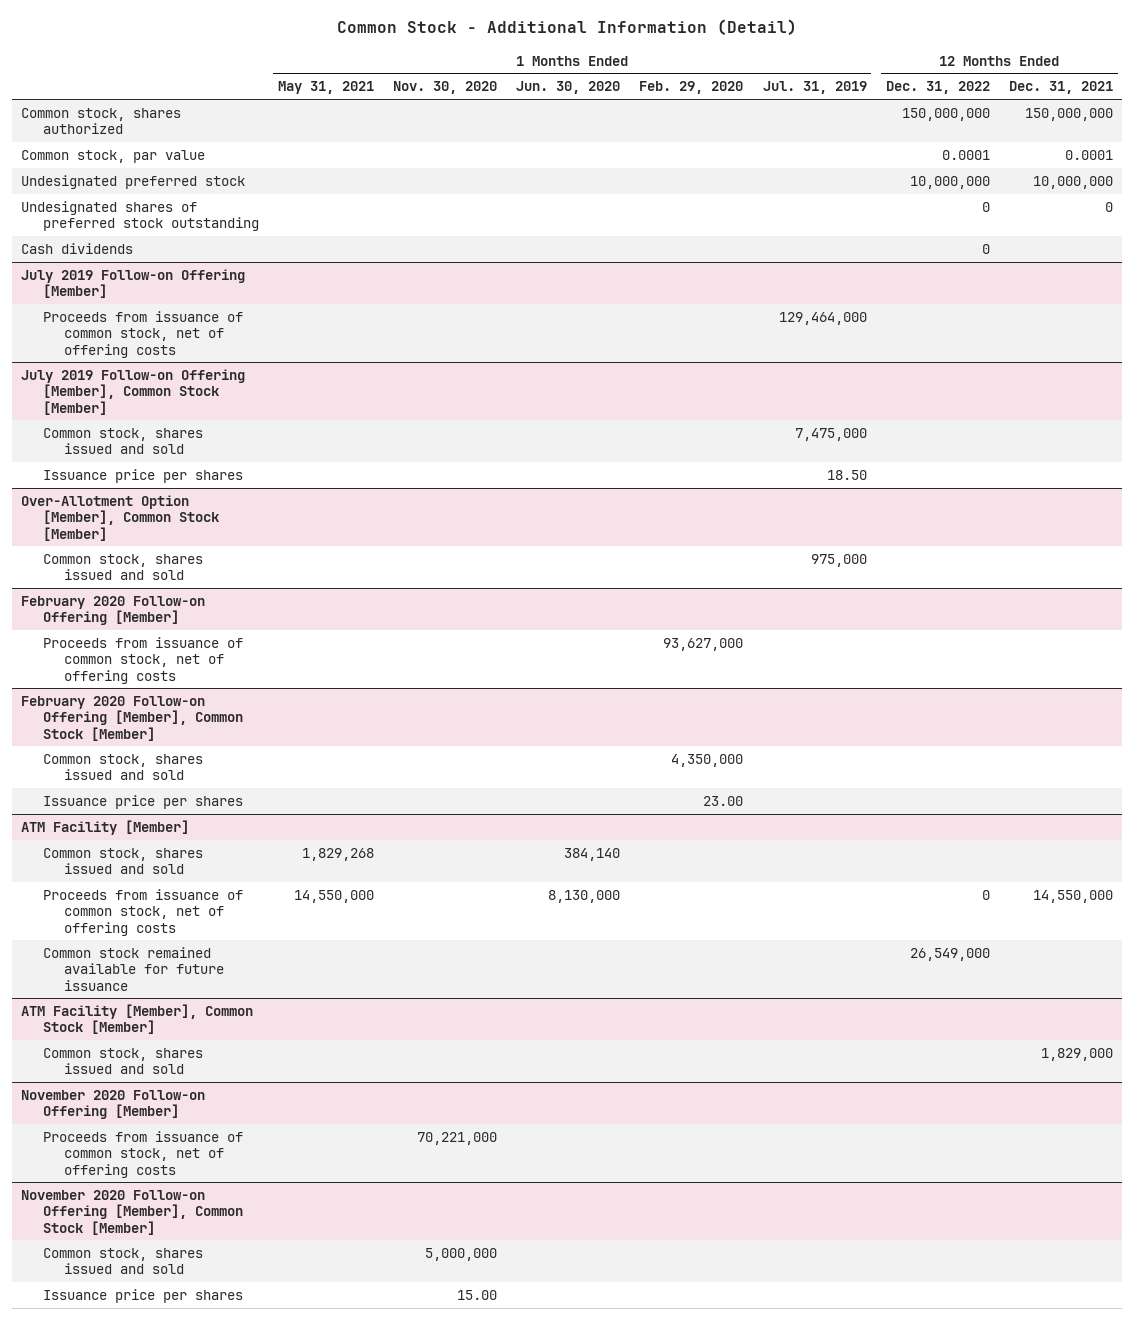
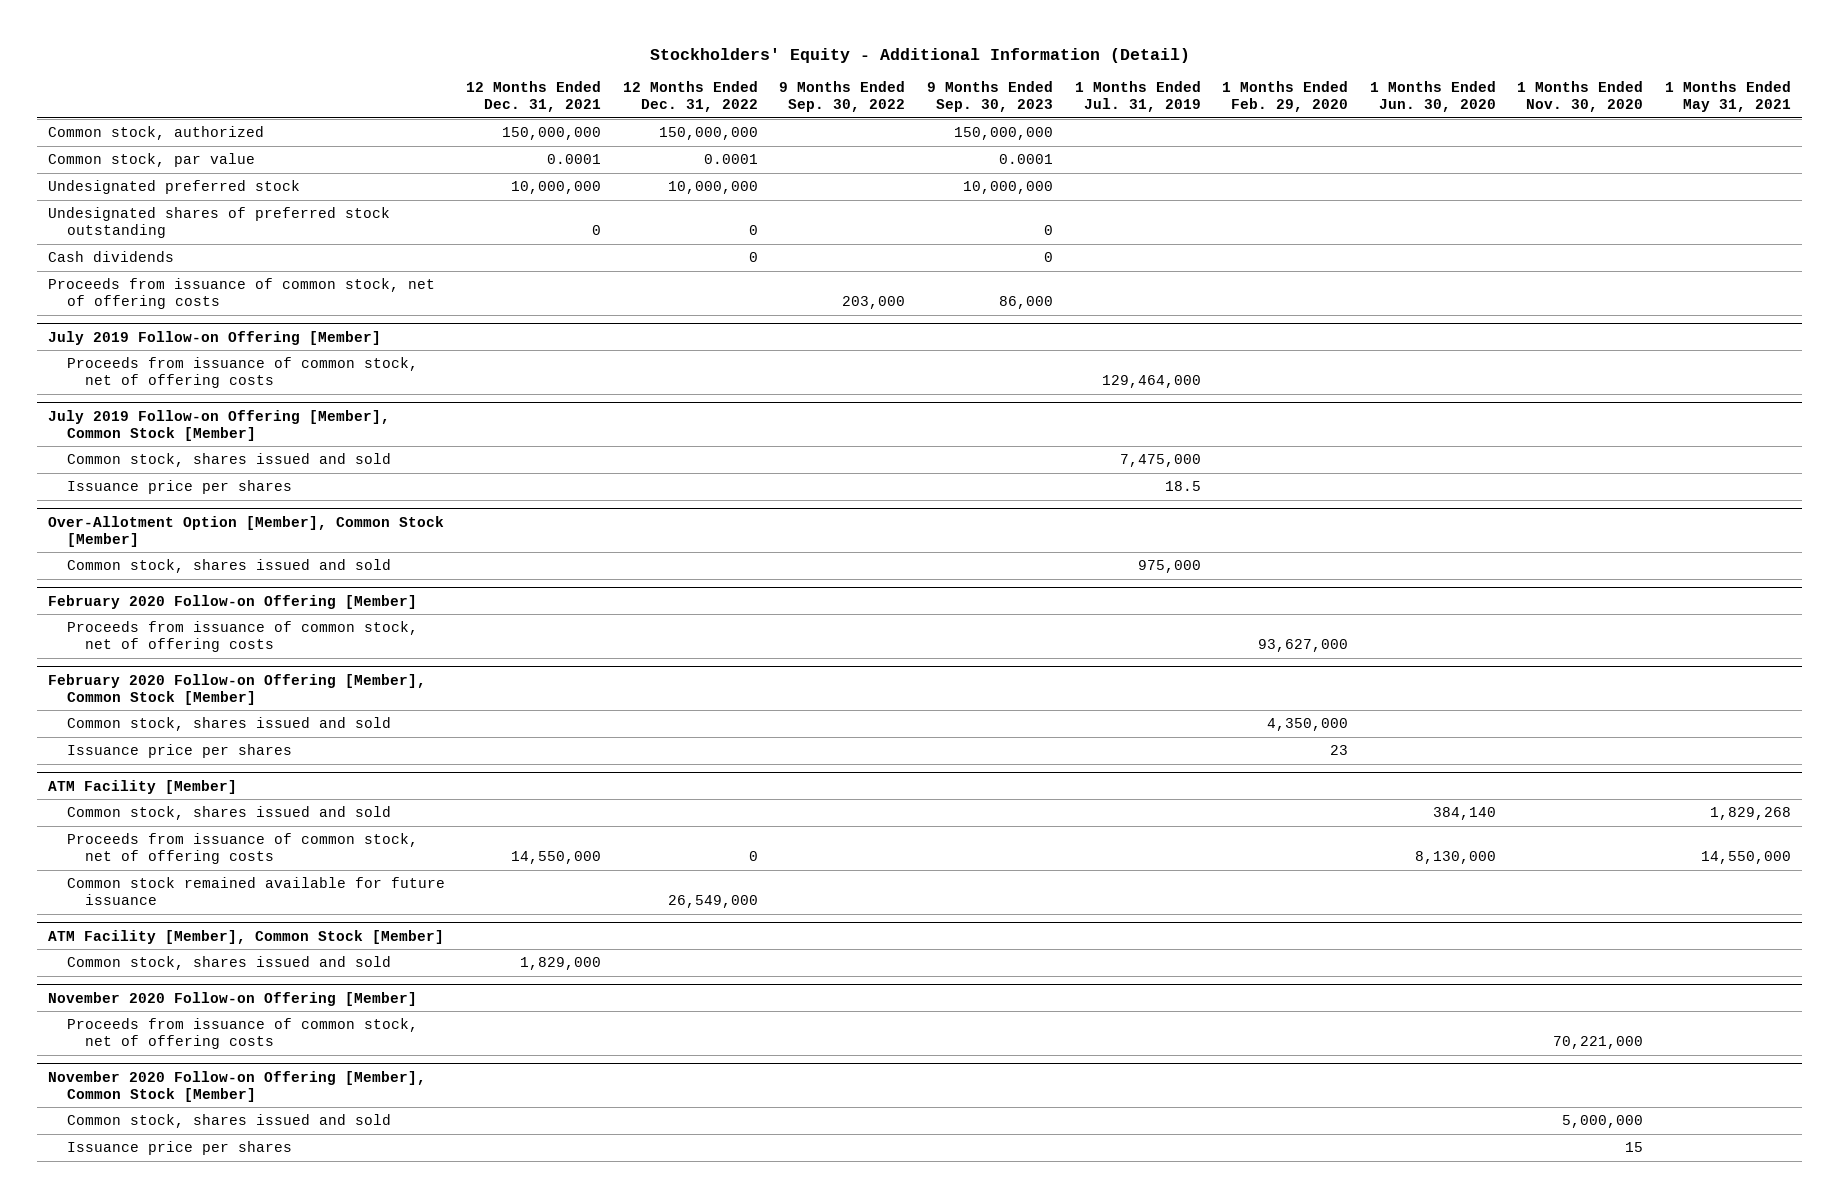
[337,19,798,36] Common Stock - Additional Information (Detail) -> [649,47,1190,63] Stockholders' Equity - Additional Information (Detail)
none -> [779,81,906,113] 9 Months Ended Sep. 30, 2022
none -> [926,81,1053,113] 9 Months Ended Sep. 30, 2023
[21,108,182,135] Common stock, shares authorized -> [48,126,265,141] Common stock, authorized
none -> [48,278,436,310] Proceeds from issuance of common stock, net of offering costs
[826,470,867,481] 18.50 -> [1164,481,1201,492] 18.5
[703,796,744,807] 23.00 -> [1330,745,1349,756] 23
[457,1290,498,1301] 15.00 -> [1625,1142,1644,1153] 15

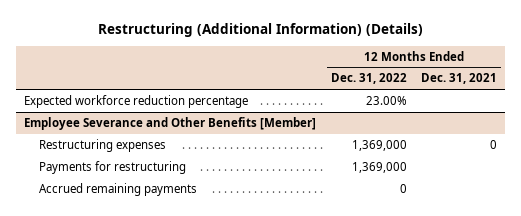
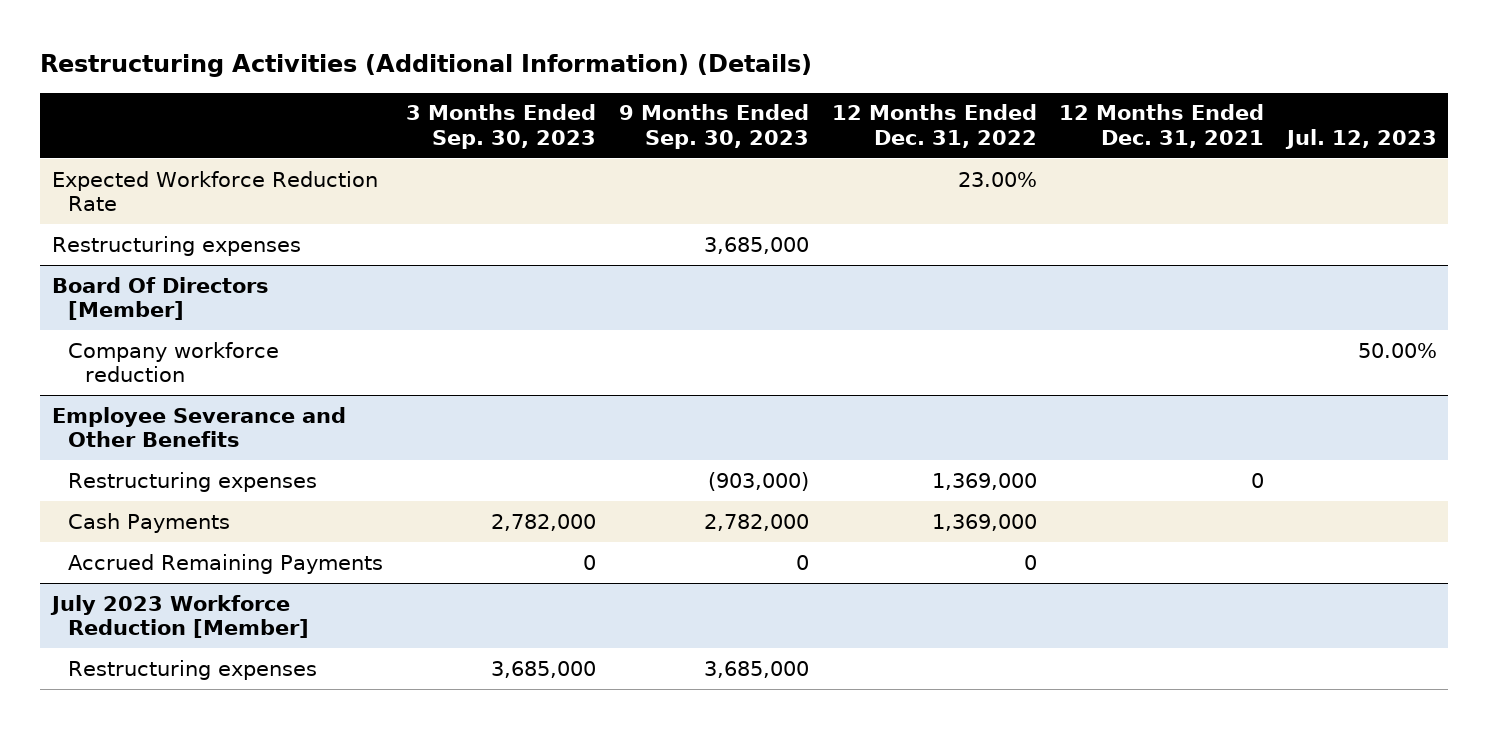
[97,23,423,38] Restructuring (Additional Information) (Details) -> [40,54,813,78] Restructuring Activities (Additional Information) (Details)
none -> [406,104,597,149] 3 Months Ended Sep. 30, 2023
none -> [618,104,809,149] 9 Months Ended Sep. 30, 2023
none -> [1284,128,1437,149] Jul. 12, 2023
[23,95,248,109] Expected workforce reduction percentage -> [51,170,378,212] Expected Workforce Reduction Rate
none -> [51,235,301,256] Restructuring expenses
none -> [51,276,269,321] Board Of Directors [Member]
none -> [68,341,280,383] Company workforce reduction
[23,117,316,131] Employee Severance and Other Benefits [Member] -> [51,406,346,448] Employee Severance and Other Benefits
[38,161,186,175] Payments for restructuring -> [68,512,231,533] Cash Payments
[38,183,197,197] Accrued remaining payments -> [68,553,384,574] Accrued Remaining Payments
none -> [49,594,310,639] July 2023 Workforce Reduction [Member]
none -> [68,659,318,680] Restructuring expenses

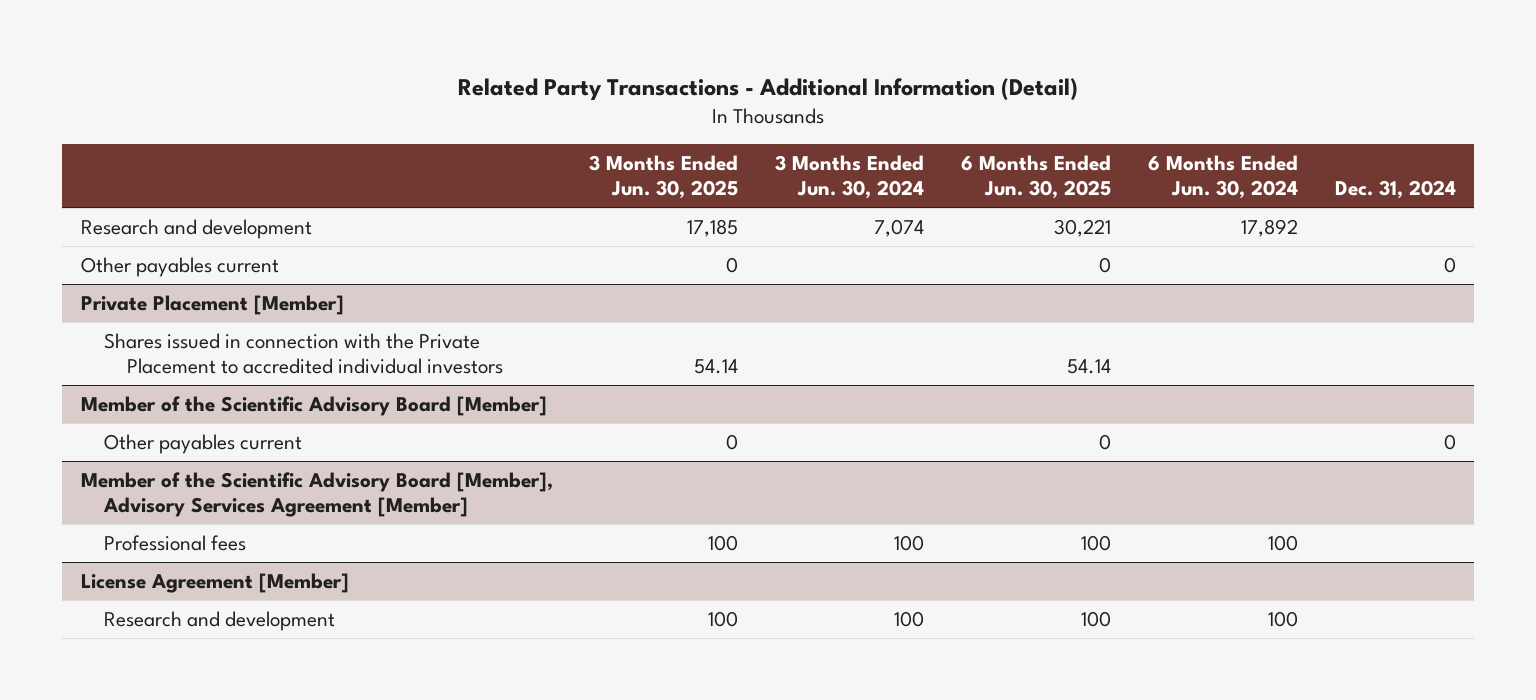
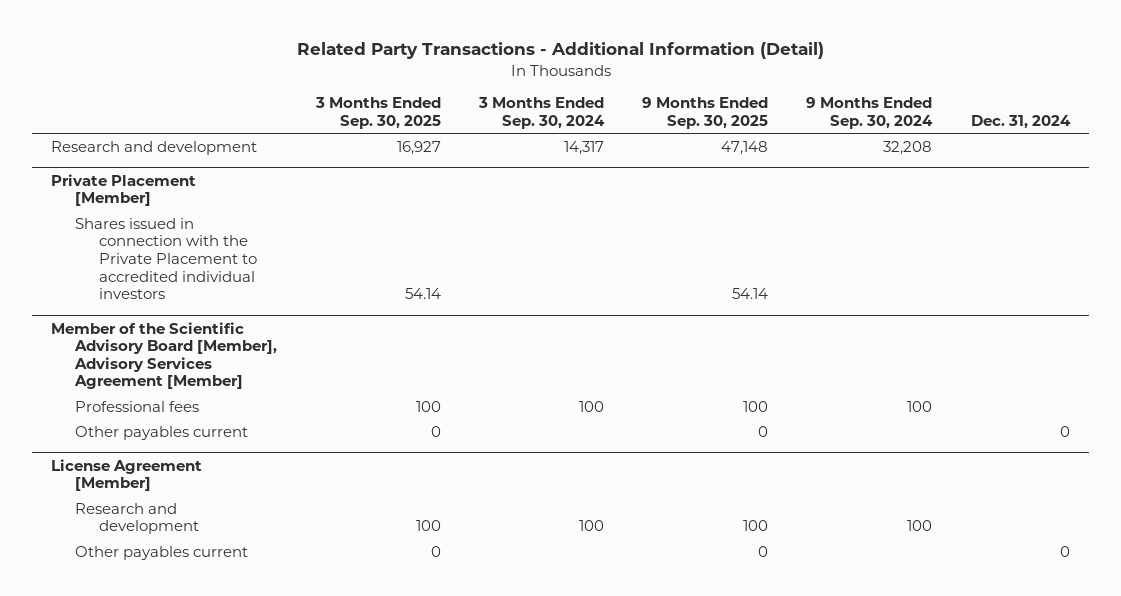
[589,155,739,199] 3 Months Ended Jun. 30, 2025 -> none
[775,155,925,199] 3 Months Ended Jun. 30, 2024 -> none
[961,155,1112,199] 6 Months Ended Jun. 30, 2025 -> none
[1147,155,1298,199] 6 Months Ended Jun. 30, 2024 -> none
none -> [314,97,441,129] 3 Months Ended Sep. 30, 2025
none -> [477,97,605,129] 3 Months Ended Sep. 30, 2024
none -> [642,97,769,129] 9 Months Ended Sep. 30, 2025
none -> [806,97,934,129] 9 Months Ended Sep. 30, 2024
[80,256,279,277] Other payables current -> none
[80,395,547,416] Member of the Scientific Advisory Board [Member] -> none
[103,433,302,454] Other payables current -> none
none -> [75,425,249,440] Other payables current
none -> [75,545,249,560] Other payables current

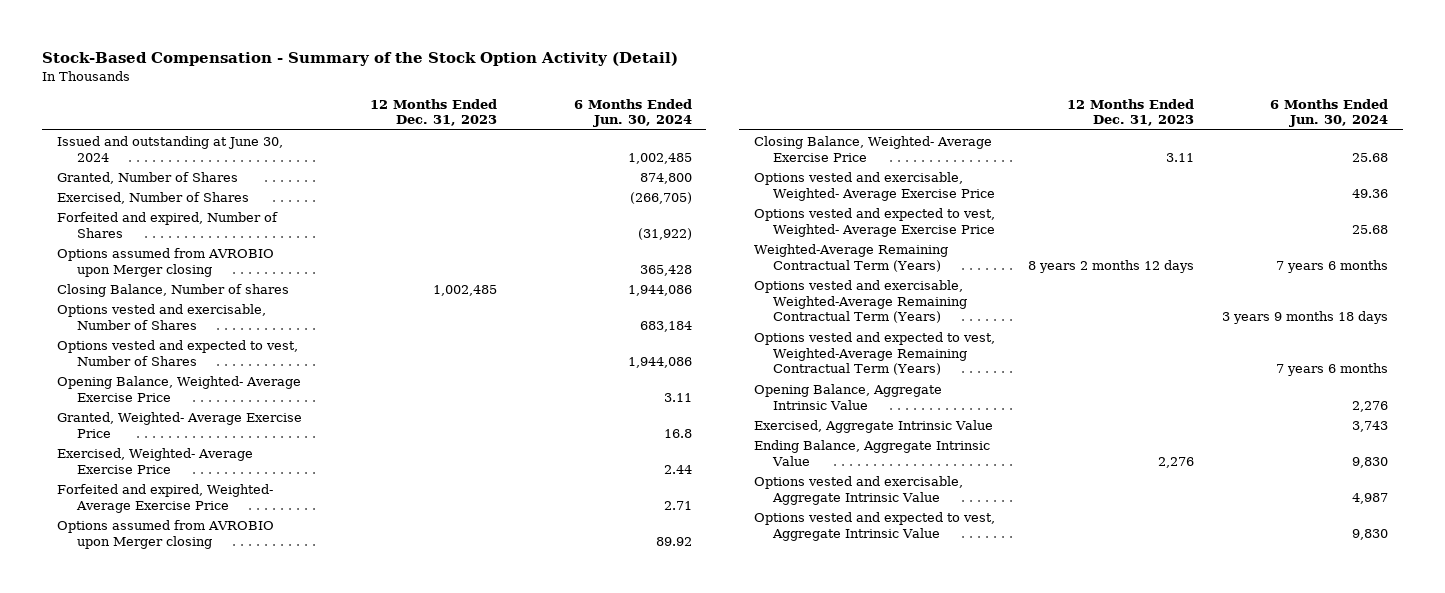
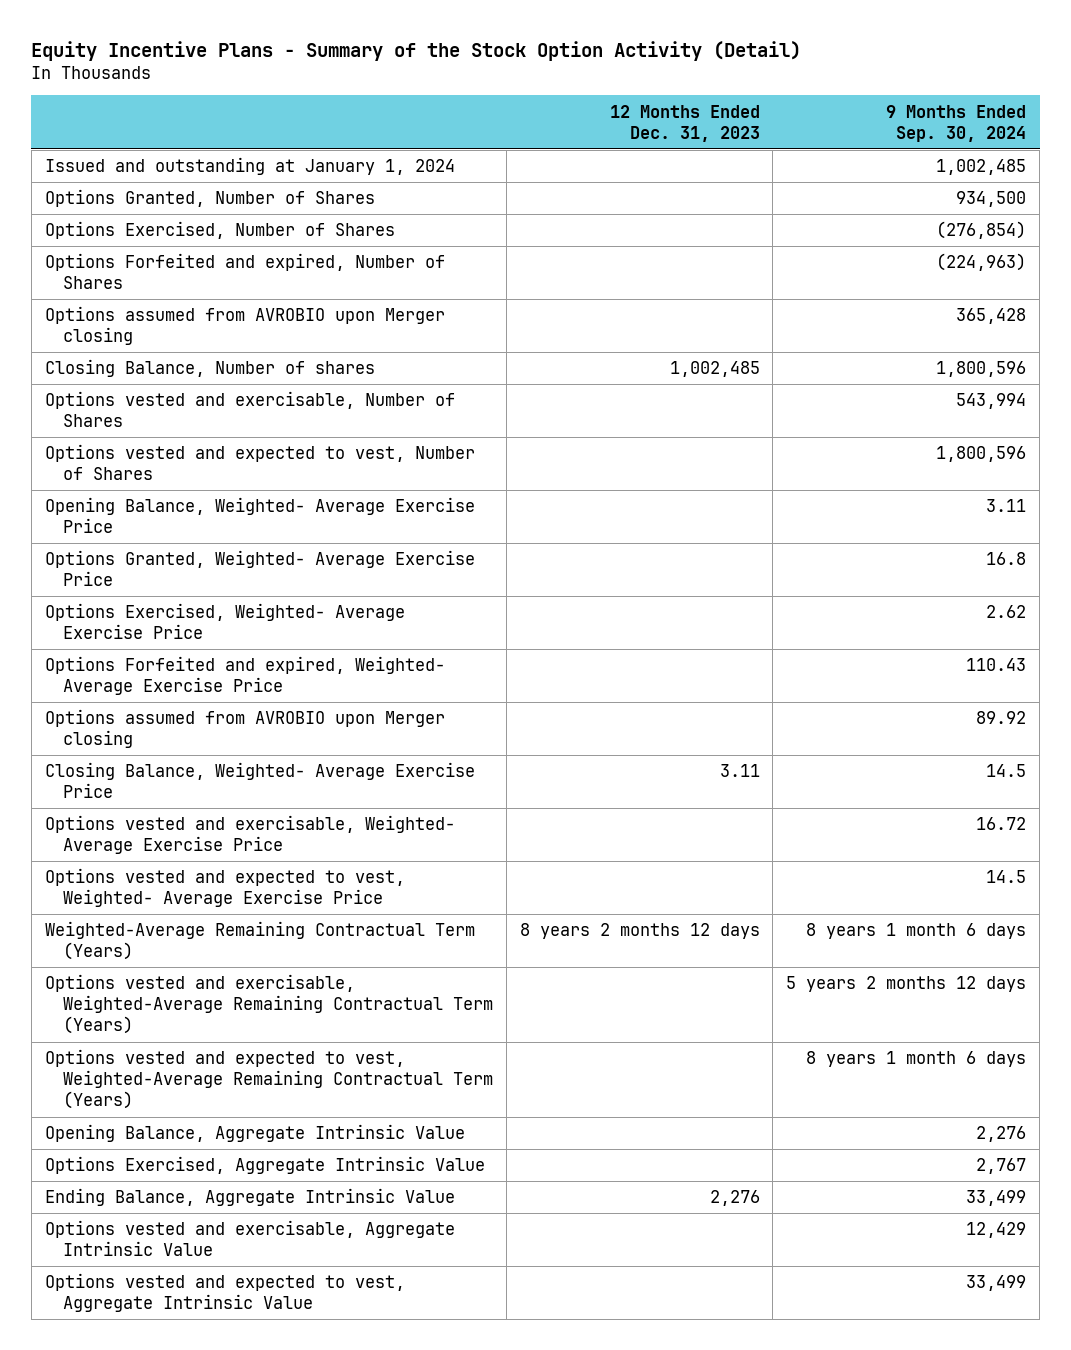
[42,51,679,66] Stock-Based Compensation - Summary of the Stock Option Activity (Detail) -> [31,40,802,61] Equity Incentive Plans - Summary of the Stock Option Activity (Detail)
[573,98,692,128] 6 Months Ended Jun. 30, 2024 -> none
none -> [886,104,1027,142] 9 Months Ended Sep. 30, 2024
[56,135,283,162] Issued and outstanding at June 30, 2024 -> [44,157,455,176] Issued and outstanding at January 1, 2024
[56,171,238,184] Granted, Number of Shares -> [44,189,375,208] Options Granted, Number of Shares
[56,191,249,204] Exercised, Number of Shares -> [44,221,395,240] Options Exercised, Number of Shares
[56,211,278,238] Forfeited and expired, Number of Shares -> [44,253,445,290] Options Forfeited and expired, Number of Shares
[56,411,302,438] Granted, Weighted- Average Exercise Price -> [44,550,475,587] Options Granted, Weighted- Average Exercise Price
[56,447,253,474] Exercised, Weighted- Average Exercise Price -> [44,603,405,640] Options Exercised, Weighted- Average Exercise Price
[56,483,273,513] Forfeited and expired, Weighted- Average Exercise Price -> [44,656,445,696] Options Forfeited and expired, Weighted- Average Exercise Price
[753,419,993,433] Exercised, Aggregate Intrinsic Value -> [44,1156,485,1175] Options Exercised, Aggregate Intrinsic Value

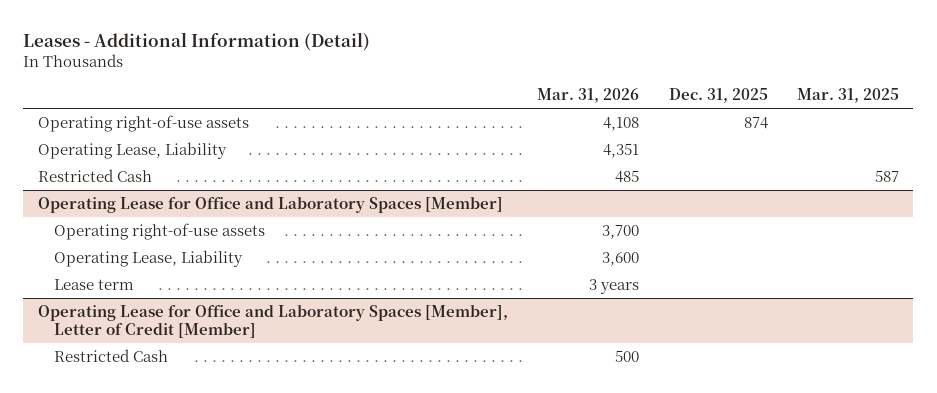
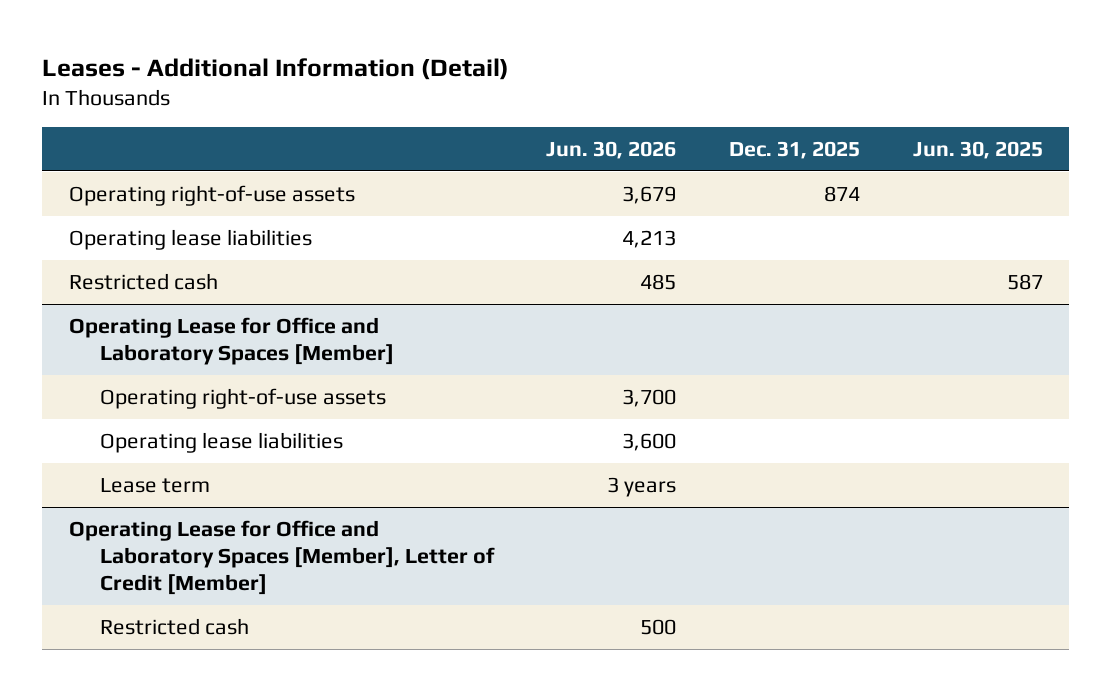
[537,88,640,104] Mar. 31, 2026 -> none
[796,88,899,104] Mar. 31, 2025 -> none
none -> [546,140,677,159] Jun. 30, 2026
none -> [912,140,1043,159] Jun. 30, 2025
[38,141,228,159] Operating Lease, Liability -> [68,229,312,251] Operating lease liabilities
[38,168,153,182] Restricted Cash -> [68,273,218,291] Restricted cash
[54,249,244,267] Operating Lease, Liability -> [99,432,343,454] Operating lease liabilities
[54,348,169,362] Restricted Cash -> [99,618,249,636] Restricted cash

